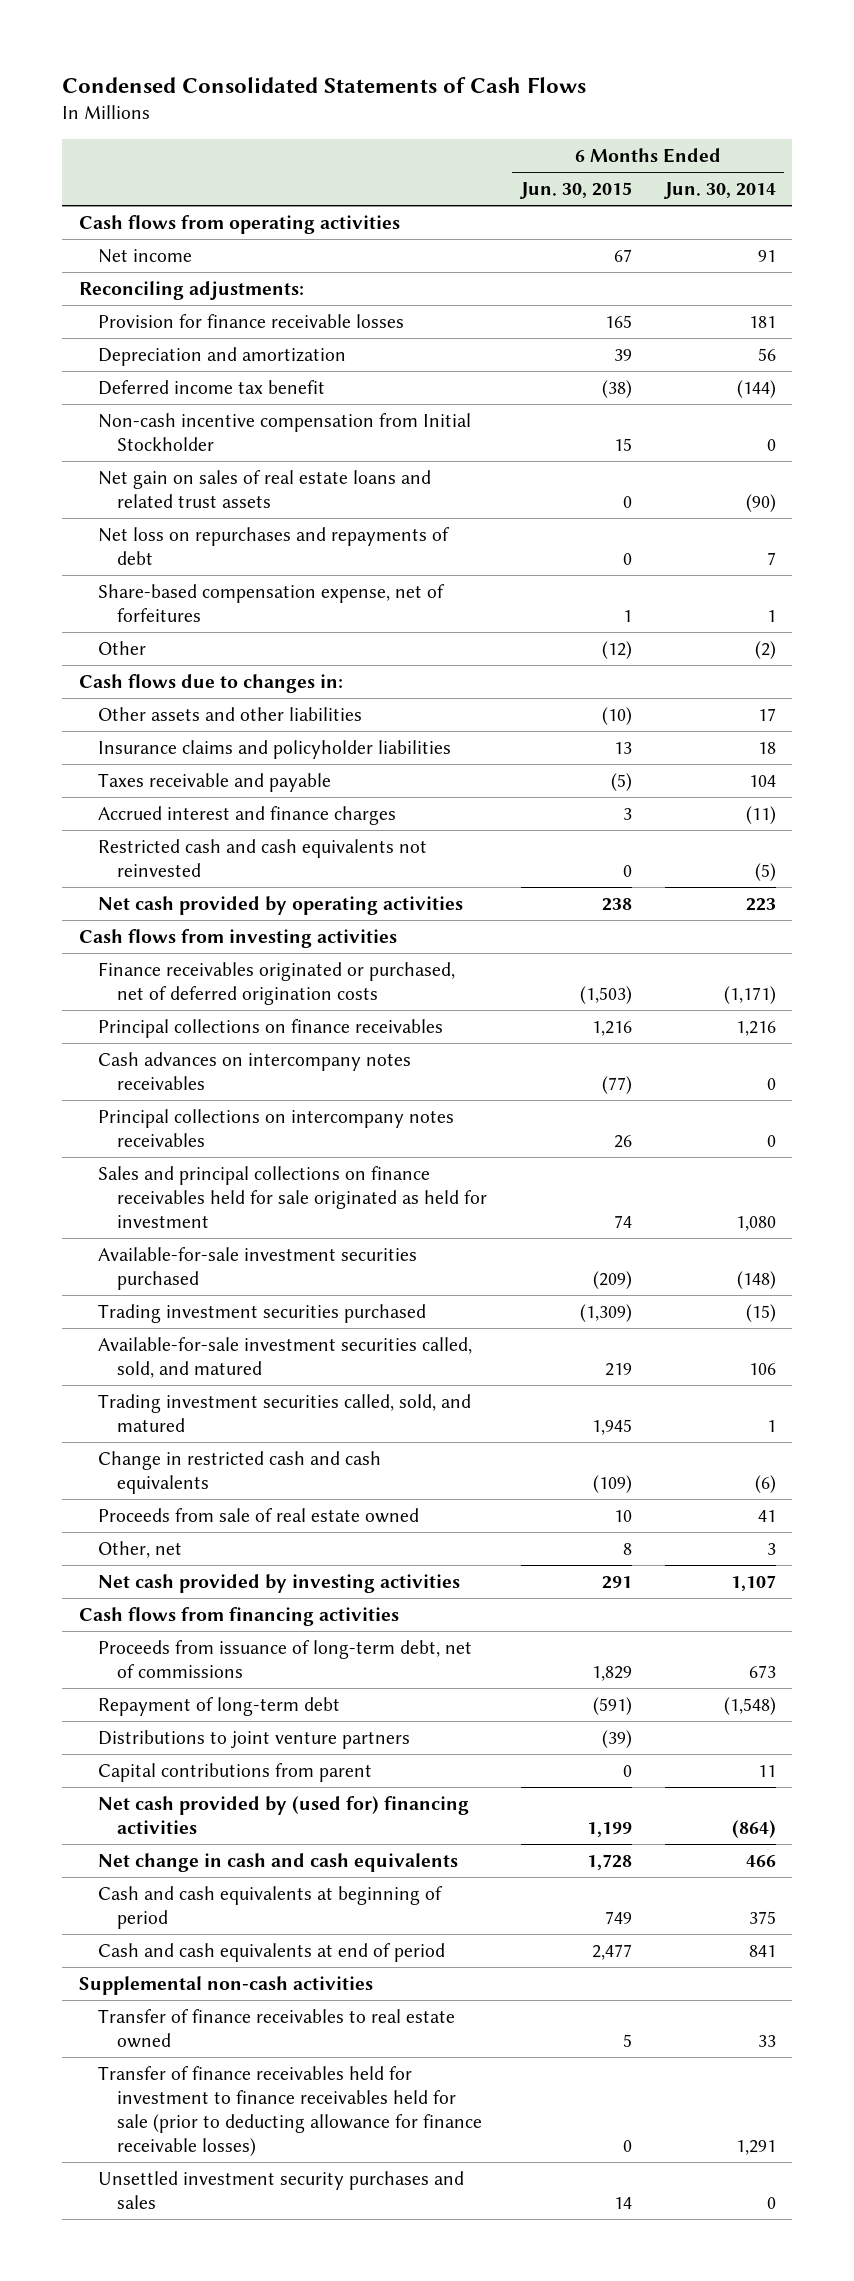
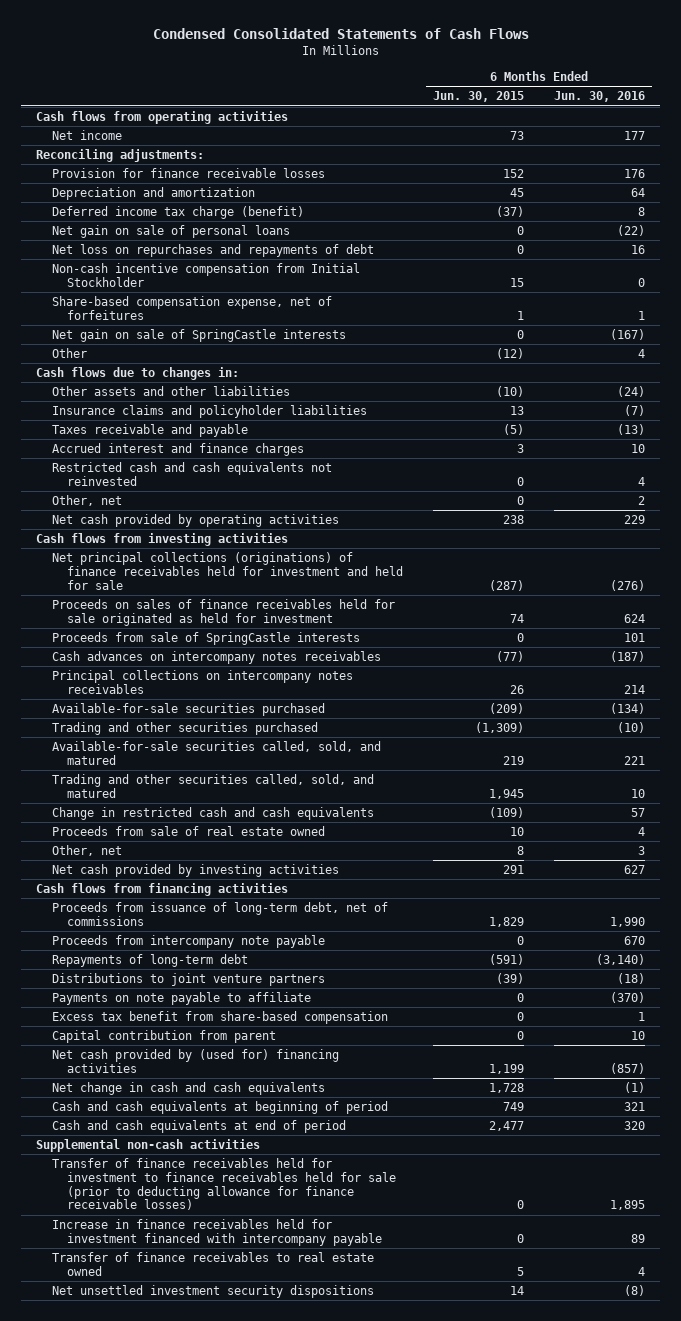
[663,182,776,200] Jun. 30, 2014 -> none
none -> [553,91,645,103] Jun. 30, 2016
[613,248,632,262] 67 -> [510,130,525,140] 73
[97,469,431,509] Net gain on sales of real estate loans and related trust assets -> none
[604,314,632,328] 165 -> [503,168,525,178] 152
[613,348,632,361] 39 -> [510,187,525,197] 45
[97,379,325,395] Deferred income tax benefit -> [51,205,304,219] Deferred income tax charge (benefit)
[601,379,632,398] (38) -> [496,205,525,217] (37)
none -> [51,224,290,238] Net gain on sale of personal loans
[97,412,471,452] Non-cash incentive compensation from Initial Stockholder -> [51,262,360,287] Non-cash incentive compensation from Initial Stockholder
none -> [51,328,346,342] Net gain on sale of SpringCastle interests
none -> [51,494,122,506] Other, net
[97,1018,443,1038] Principal collections on finance receivables -> none
[97,961,455,1006] Finance receivables originated or purchased, net of deferred origination costs -> [51,551,404,590] Net principal collections (originations) of finance receivables held for investment and held for sale
[579,986,632,1005] (1,503) -> [489,579,525,591] (287)
none -> [51,598,395,626] Proceeds on sales of finance receivables held for sale originated as held for investment
none -> [51,631,360,645] Proceeds from sale of SpringCastle interests
[97,1165,488,1229] Sales and principal collections on finance receivables held for sale originated as held for investment -> none
[97,1246,417,1291] Available-for-sale investment securities purchased -> [51,702,325,716] Available-for-sale securities purchased
[97,1303,426,1323] Trading investment securities purchased -> [51,721,318,735] Trading and other securities purchased
[97,1336,472,1379] Available-for-sale investment securities called, sold, and matured -> [51,740,381,765] Available-for-sale securities called, sold, and matured
[97,1393,471,1433] Trading investment securities called, sold, and matured -> [51,773,374,798] Trading and other securities called, sold, and matured
none -> [51,934,325,948] Proceeds from intercompany note payable
[97,1696,340,1716] Repayment of long-term debt -> [51,953,248,967] Repayments of long-term debt
none -> [51,991,311,1005] Payments on note payable to affiliate
none -> [51,1010,388,1024] Excess tax benefit from share-based compensation
[97,1762,372,1782] Capital contributions from parent -> [51,1029,276,1043] Capital contribution from parent
none -> [51,1218,383,1246] Increase in finance receivables held for investment financed with intercompany payable
[97,2008,455,2049] Transfer of finance receivables to real estate owned -> [51,1251,374,1276] Transfer of finance receivables to real estate owned
[97,2170,464,2210] Unsettled investment security purchases and sales -> [51,1284,374,1298] Net unsettled investment security dispositions

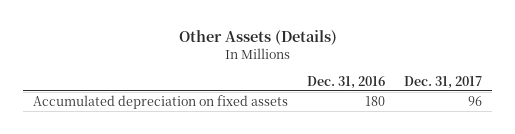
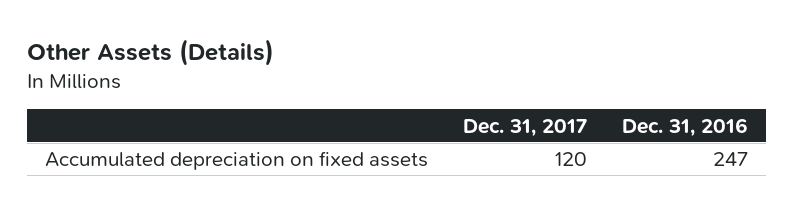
[365,96,386,107] 180 -> [713,152,749,167] 247
[468,96,483,107] 96 -> [554,152,587,167] 120

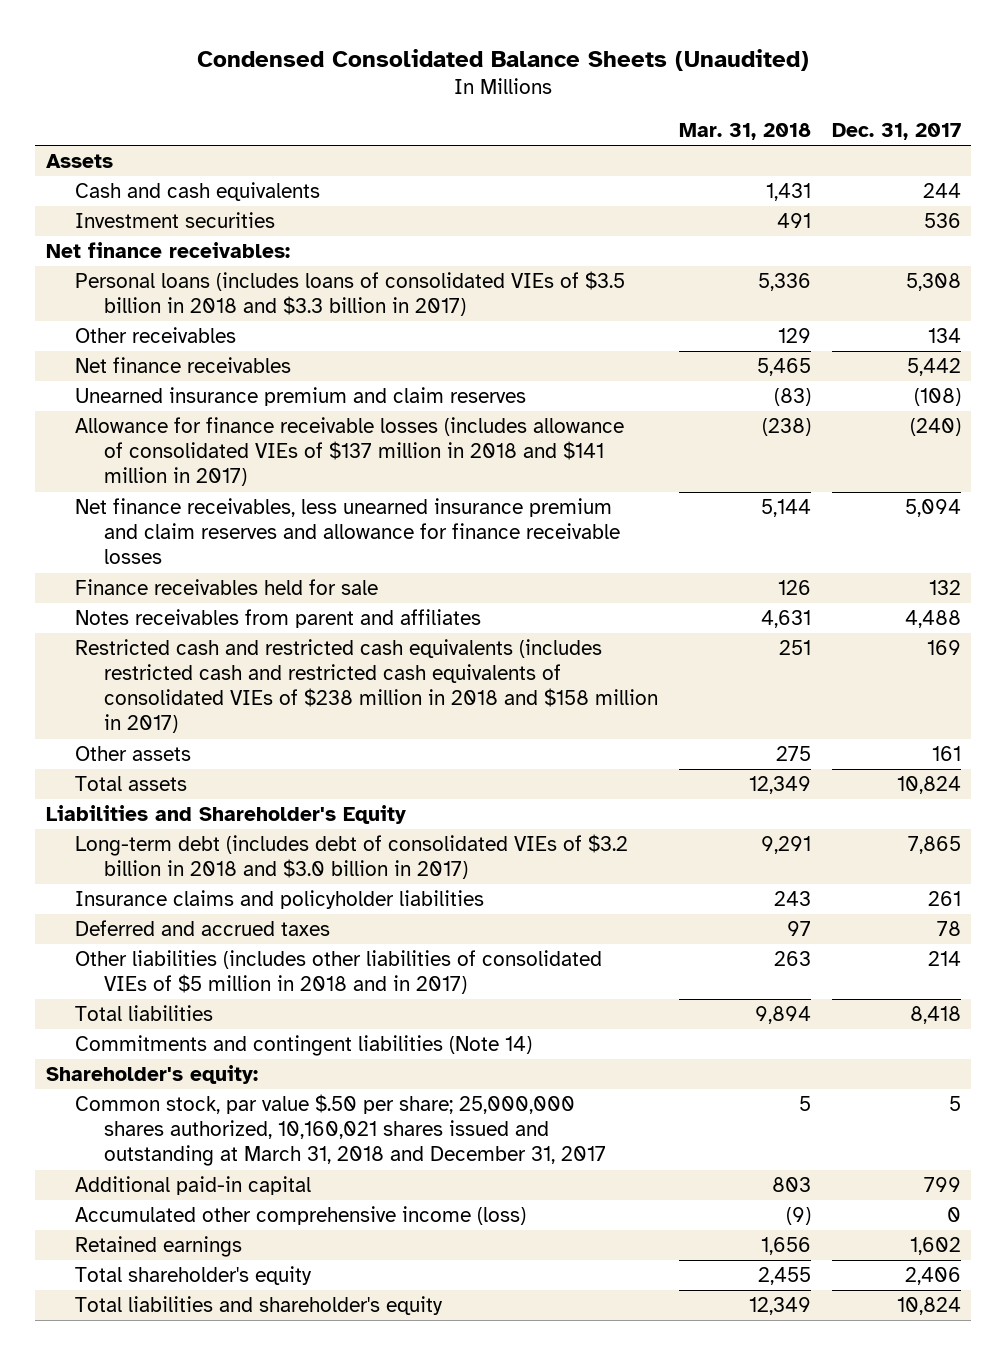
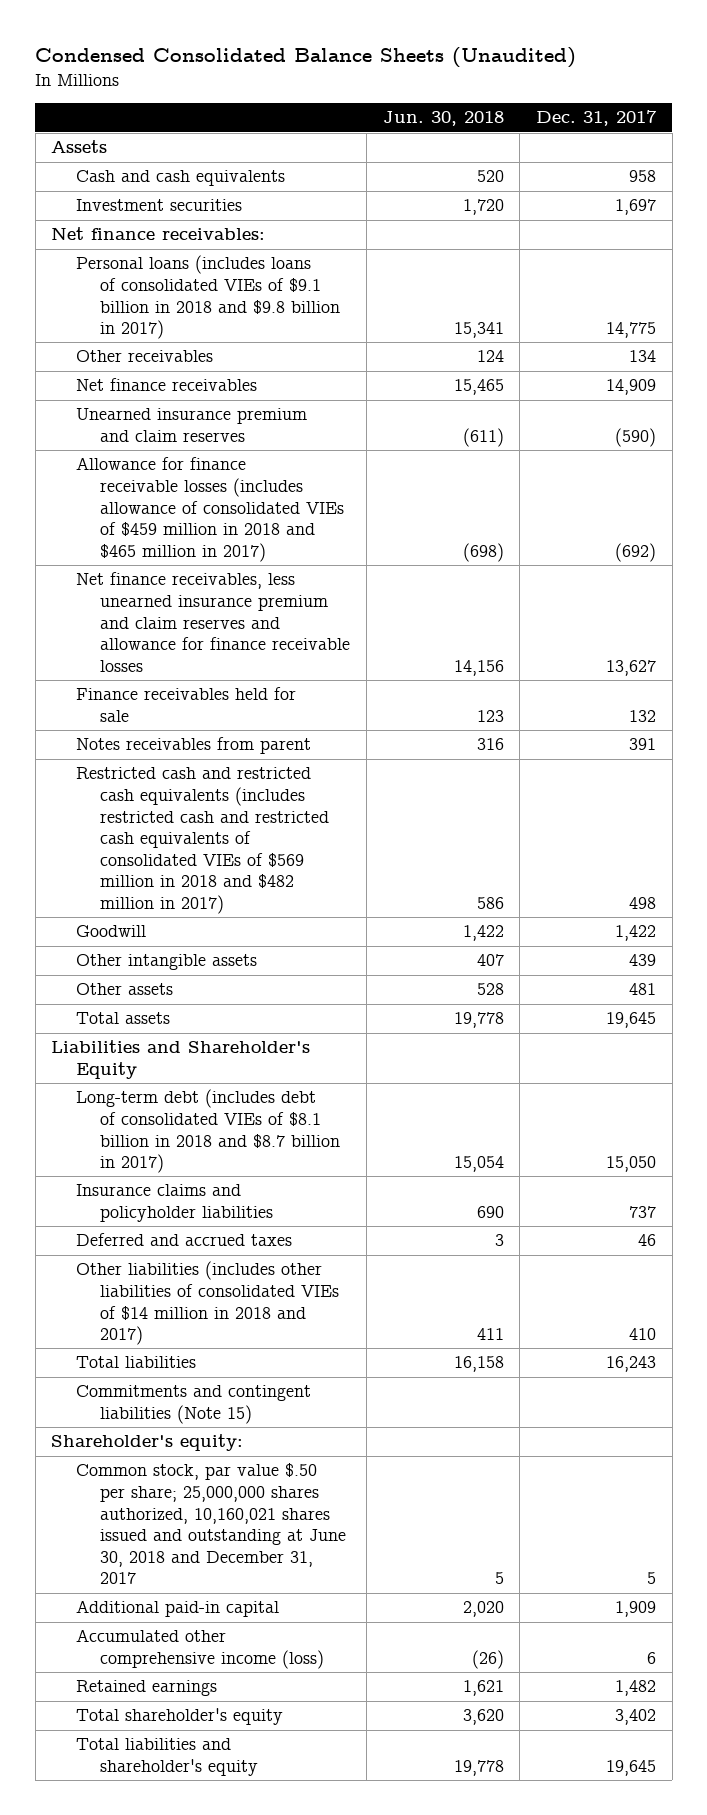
[678,122,811,140] Mar. 31, 2018 -> none
none -> [382,111,504,127] Jun. 30, 2018
[922,183,961,199] 244 -> [629,170,657,183] 958
[923,213,961,229] 536 -> [615,199,657,216] 1,697
[74,271,625,317] Personal loans (includes loans of consolidated VIEs of $3.5 billion in 2018 and $3.3 billion in 2017) -> [75,255,341,340] Personal loans (includes loans of consolidated VIEs of $9.1 billion in 2018 and $9.8 billion in 2017)
[905,273,961,292] 5,308 -> [606,322,657,339] 14,775
[906,358,961,377] 5,442 -> [606,379,657,396] 14,909
[913,388,961,407] (108) -> [615,427,657,447] (590)
[74,417,624,487] Allowance for finance receivable losses (includes allowance of consolidated VIEs of $137 million in 2018 and $141 million in 2017) -> [75,457,345,562] Allowance for finance receivable losses (includes allowance of consolidated VIEs of $459 million in 2018 and $465 million in 2017)
[909,418,961,437] (240) -> [615,542,657,562] (692)
[904,499,961,518] 5,094 -> [606,659,657,676] 13,627
[74,609,481,629] Notes receivables from parent and affiliates -> [75,737,311,755] Notes receivables from parent
[904,610,961,629] 4,488 -> [629,738,657,751] 391
[74,639,658,734] Restricted cash and restricted cash equivalents (includes restricted cash and restricted cash equivalents of consolidated VIEs of $238 million in 2018 and $158 million in 2017) -> [75,767,330,914] Restricted cash and restricted cash equivalents (includes restricted cash and restricted cash equivalents of consolidated VIEs of $569 million in 2018 and $482 million in 2017)
[926,640,961,656] 169 -> [629,896,657,909] 498
none -> [75,925,146,938] Goodwill
none -> [75,954,257,971] Other intangible assets
[931,746,961,762] 161 -> [629,983,657,996] 481
[896,776,961,795] 10,824 -> [606,1012,657,1029] 19,645
[74,834,628,880] Long-term debt (includes debt of consolidated VIEs of $3.2 billion in 2018 and $3.0 billion in 2017) -> [75,1089,341,1174] Long-term debt (includes debt of consolidated VIEs of $8.1 billion in 2018 and $8.7 billion in 2017)
[907,836,961,855] 7,865 -> [606,1156,657,1173] 15,050
[927,891,961,907] 261 -> [629,1205,657,1218] 737
[936,921,961,937] 78 -> [638,1234,657,1247] 46
[74,950,602,995] Other liabilities (includes other liabilities of consolidated VIEs of $5 million in 2018 and in 2017) -> [75,1261,340,1346] Other liabilities (includes other liabilities of consolidated VIEs of $14 million in 2018 and 2017)
[927,951,961,967] 214 -> [629,1328,657,1341] 410
[909,1006,961,1025] 8,418 -> [606,1356,657,1373] 16,243
[74,1035,532,1057] Commitments and contingent liabilities (Note 14) -> [75,1385,311,1424] Commitments and contingent liabilities (Note 15)
[74,1094,606,1167] Common stock, par value $.50 per share; 25,000,000 shares authorized, 10,160,021 shares issued and outstanding at March 31, 2018 and December 31, 2017 -> [75,1463,347,1585] Common stock, par value $.50 per share; 25,000,000 shares authorized, 10,160,021 shares issued and outstanding at June 30, 2018 and December 31, 2017
[923,1177,961,1193] 799 -> [615,1601,657,1618] 1,909
[946,1207,961,1223] 0 -> [647,1651,657,1664] 6
[909,1237,961,1256] 1,602 -> [615,1680,657,1697] 1,482
[904,1267,961,1286] 2,406 -> [615,1709,657,1726] 3,402
[896,1297,961,1316] 10,824 -> [606,1759,657,1776] 19,645

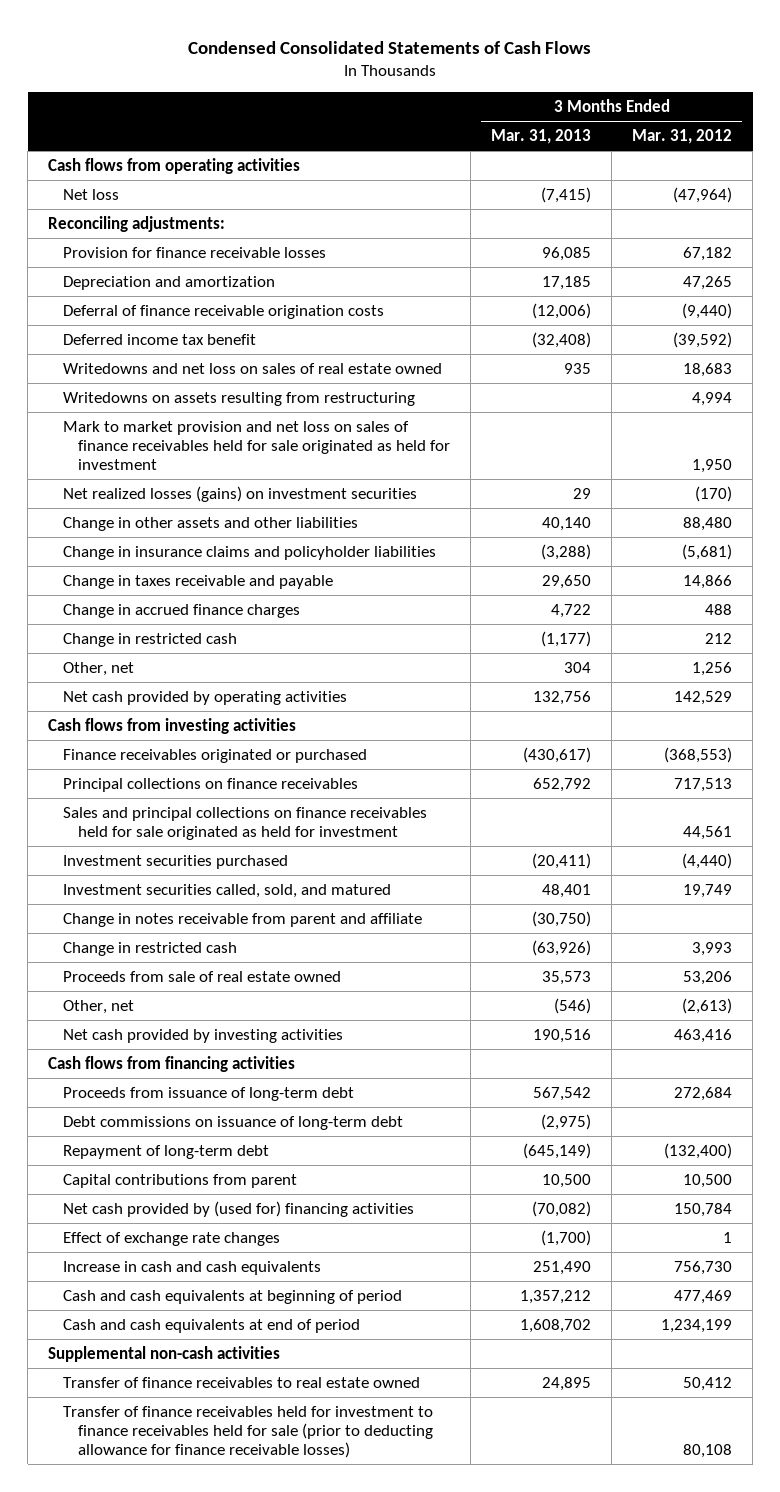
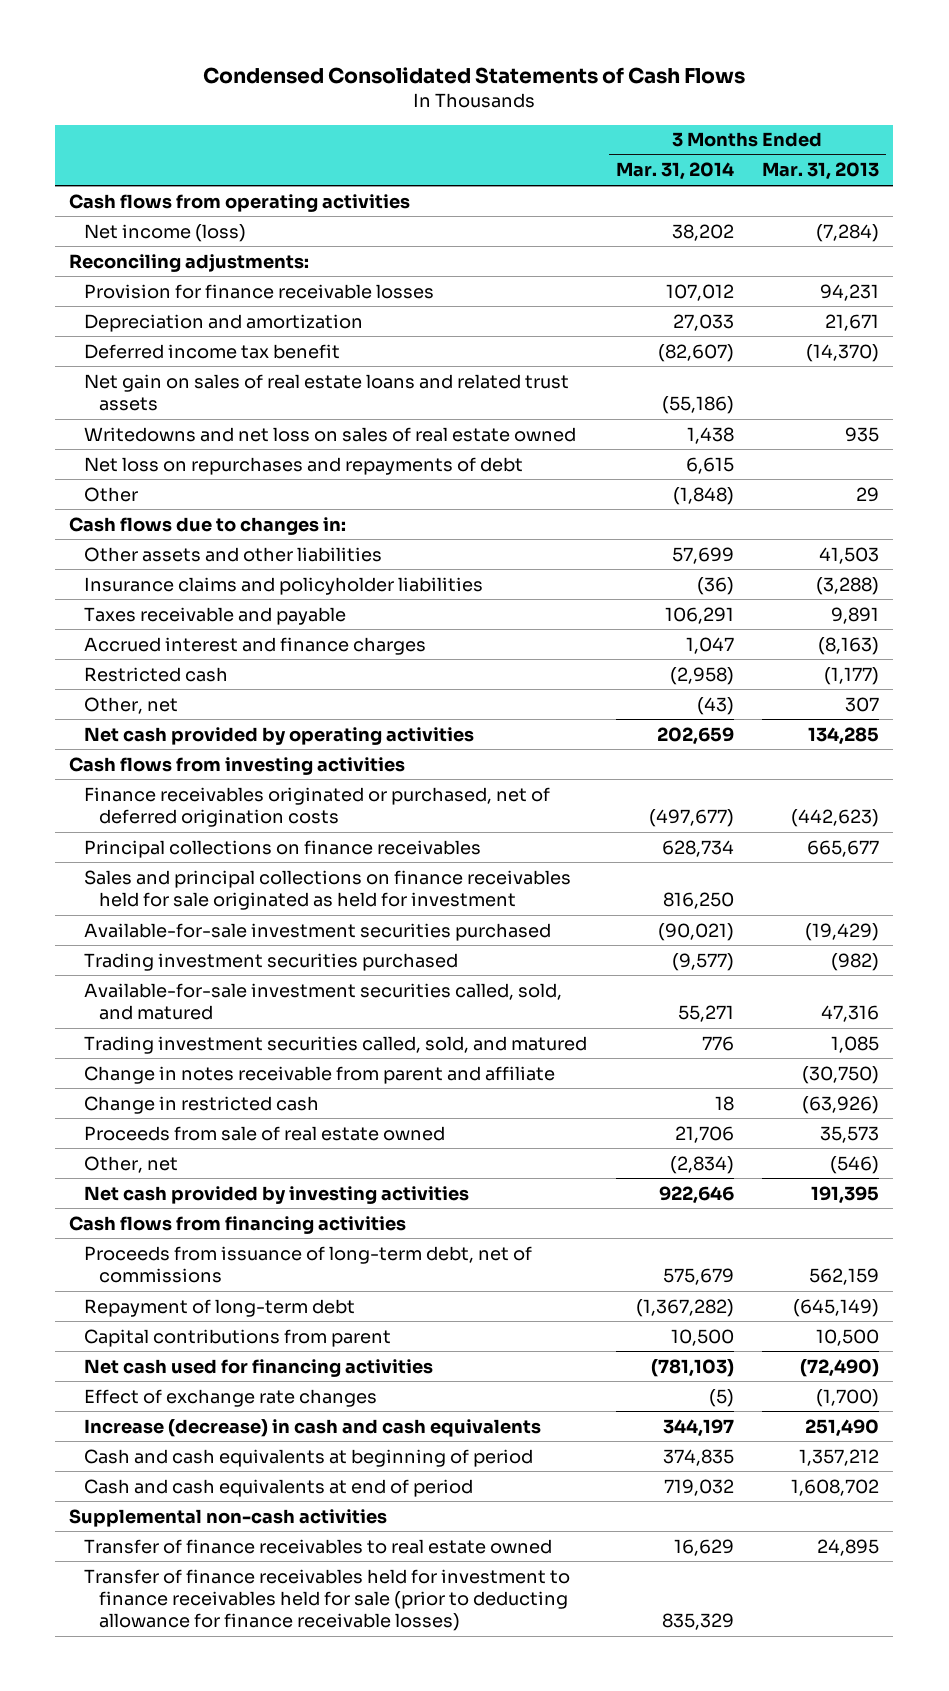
[632,128,733,144] Mar. 31, 2012 -> none
none -> [615,162,734,181] Mar. 31, 2014
[63,188,120,200] Net loss -> [84,223,247,242] Net income (loss)
[541,186,592,203] (7,415) -> [816,223,880,242] (7,284)
[63,304,385,319] Deferral of finance receivable origination costs -> none
[542,246,592,261] 96,085 -> [820,283,880,301] 94,231
[542,275,592,290] 17,185 -> [825,313,880,331] 21,671
[532,331,592,348] (32,408) -> [806,343,880,362] (14,370)
none -> [84,373,570,411] Net gain on sales of real estate loans and related trust assets
[63,391,416,406] Writedowns on assets resulting from restructuring -> none
[63,420,451,470] Mark to market provision and net loss on sales of finance receivables held for sale originated as held for investment -> none
[63,485,418,502] Net realized losses (gains) on investment securities -> none
none -> [84,456,524,475] Net loss on repurchases and repayments of debt
none -> [84,486,139,502] Other
none -> [69,516,347,535] Cash flows due to changes in:
[63,516,359,531] Change in other assets and other liabilities -> [84,546,383,562] Other assets and other liabilities
[542,516,592,531] 40,140 -> [819,546,880,564] 41,503
[63,545,437,560] Change in insurance claims and policyholder liabilities -> [84,576,484,595] Insurance claims and policyholder liabilities
[63,574,334,589] Change in taxes receivable and payable -> [84,606,347,625] Taxes receivable and payable
[542,574,592,589] 29,650 -> [831,606,880,624] 9,891
[63,603,301,618] Change in accrued finance charges -> [84,636,427,655] Accrued interest and finance charges
[551,603,592,618] 4,722 -> [818,636,880,655] (8,163)
[63,632,238,647] Change in restricted cash -> [84,666,229,682] Restricted cash
[564,661,592,673] 304 -> [845,696,880,712] 307
[533,690,592,705] 132,756 -> [808,726,880,745] 134,285
[63,748,368,763] Finance receivables originated or purchased -> [84,786,551,827] Finance receivables originated or purchased, net of deferred origination costs
[523,746,592,763] (430,617) -> [791,808,880,827] (442,623)
[533,777,592,792] 652,792 -> [807,839,880,857] 665,677
none -> [84,922,552,941] Available-for-sale investment securities purchased
[63,854,289,869] Investment securities purchased -> [84,952,459,971] Trading investment securities purchased
[532,852,592,869] (20,411) -> [831,952,880,971] (982)
none -> [84,982,563,1020] Available-for-sale investment securities called, sold, and matured
[63,883,392,898] Investment securities called, sold, and matured -> [84,1035,588,1054] Trading investment securities called, sold, and matured
[542,883,592,898] 48,401 -> [831,1035,880,1053] 1,085
[533,1028,592,1043] 190,516 -> [811,1185,880,1204] 191,395
[63,1115,404,1130] Debt commissions on issuance of long-term debt -> none
[63,1086,355,1101] Proceeds from issuance of long-term debt -> [84,1245,533,1283] Proceeds from issuance of long-term debt, net of commissions
[533,1086,592,1101] 567,542 -> [809,1267,880,1285] 562,159
[63,1200,415,1217] Net cash provided by (used for) financing activities -> [84,1358,434,1377] Net cash used for financing activities
[532,1200,592,1217] (70,082) -> [800,1358,880,1377] (72,490)
[63,1260,322,1275] Increase in cash and cash equivalents -> [84,1418,542,1437] Increase (decrease) in cash and cash equivalents

